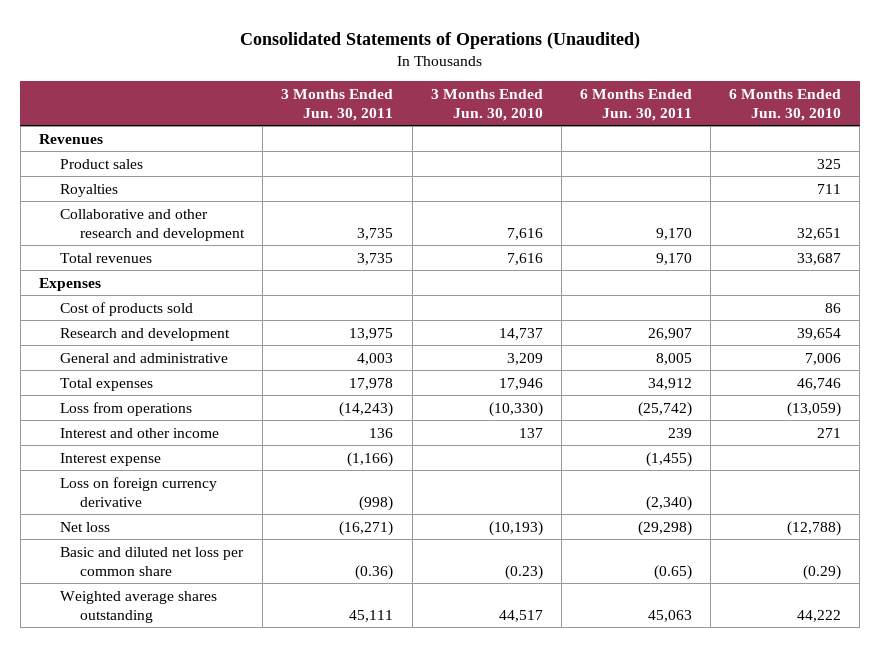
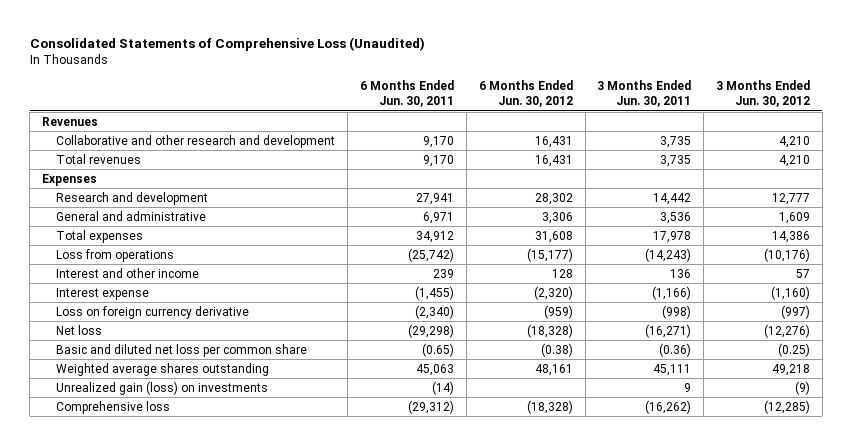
[240,31,641,49] Consolidated Statements of Operations (Unaudited) -> [29,36,425,51] Consolidated Statements of Comprehensive Loss (Unaudited)
[430,89,543,121] 3 Months Ended Jun. 30, 2010 -> none
[729,89,842,121] 6 Months Ended Jun. 30, 2010 -> none
none -> [478,79,573,108] 6 Months Ended Jun. 30, 2012
none -> [716,79,811,108] 3 Months Ended Jun. 30, 2012
[59,158,143,169] Product sales -> none
[59,183,118,197] Royalties -> none
[59,301,193,316] Cost of products sold -> none
[349,327,394,340] 13,975 -> [653,192,692,205] 14,442
[648,327,693,340] 26,907 -> [416,192,455,205] 27,941
[357,352,394,365] 4,003 -> [660,211,692,224] 3,536
[656,352,693,365] 8,005 -> [423,211,455,224] 6,971
none -> [56,380,269,395] Unrealized gain (loss) on investments
none -> [56,400,171,414] Comprehensive loss

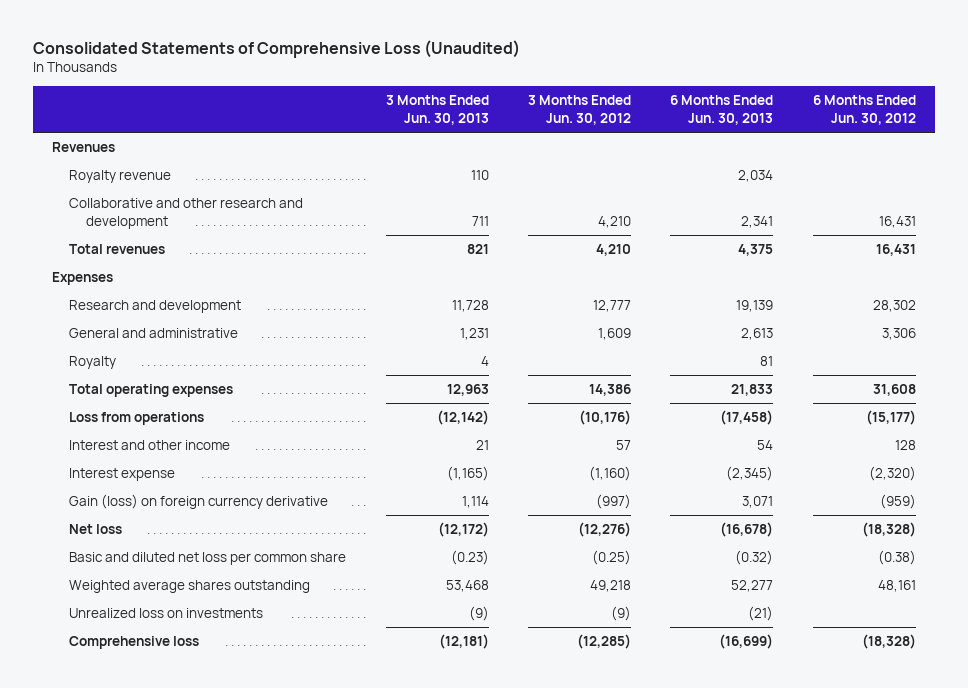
[360,79,455,108] 6 Months Ended Jun. 30, 2011 -> none
[597,79,692,108] 3 Months Ended Jun. 30, 2011 -> none
none -> [385,95,489,126] 3 Months Ended Jun. 30, 2013
none -> [670,95,774,126] 6 Months Ended Jun. 30, 2013
none -> [69,170,172,184] Royalty revenue
none -> [69,356,117,370] Royalty
[56,229,144,243] Total expenses -> [69,384,234,398] Total operating expenses
[56,305,250,319] Loss on foreign currency derivative -> [69,494,329,510] Gain (loss) on foreign currency derivative
[56,380,269,395] Unrealized gain (loss) on investments -> [69,608,264,619] Unrealized loss on investments

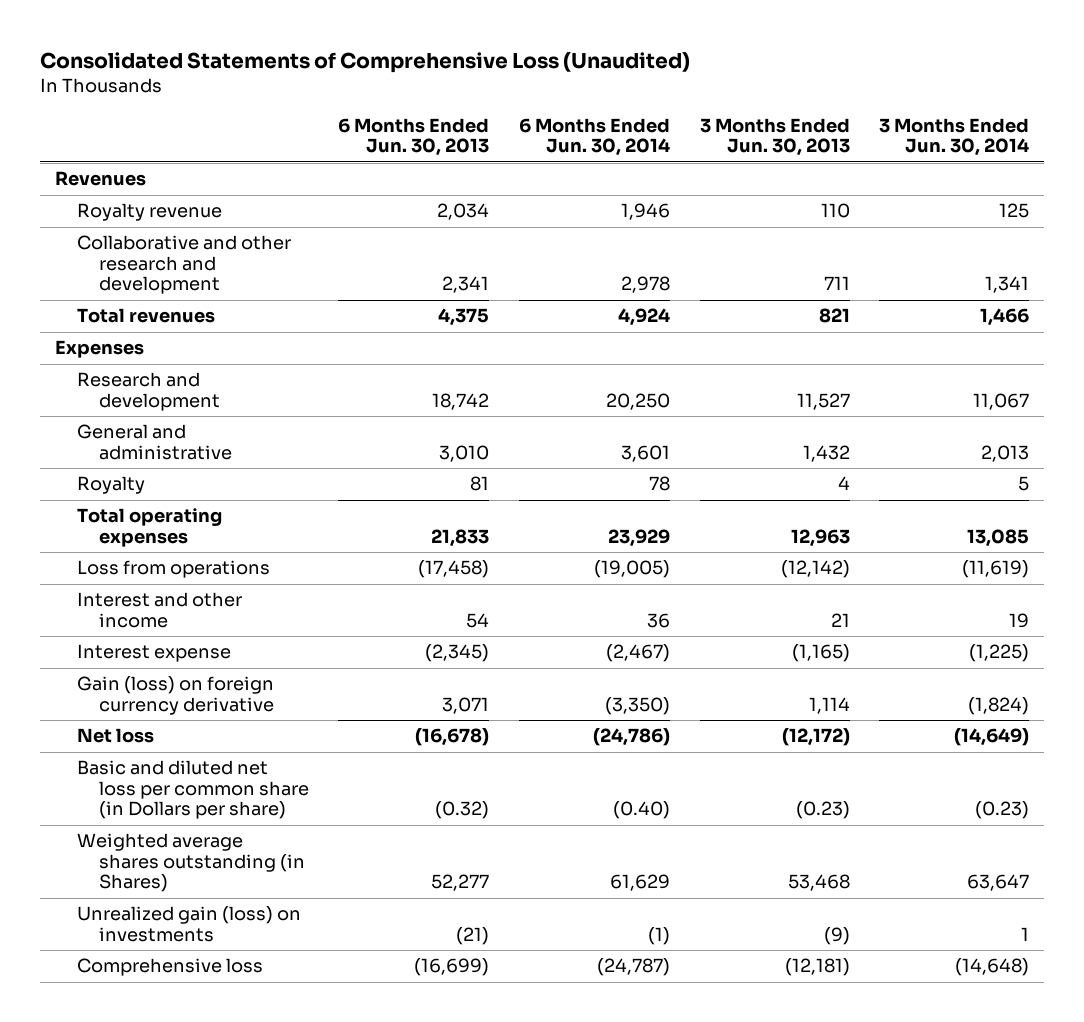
[527,95,631,126] 3 Months Ended Jun. 30, 2012 -> none
[812,95,916,126] 6 Months Ended Jun. 30, 2012 -> none
none -> [518,117,670,157] 6 Months Ended Jun. 30, 2014
none -> [879,117,1030,157] 3 Months Ended Jun. 30, 2014
[451,300,489,313] 11,728 -> [796,392,850,410] 11,527
[736,300,774,313] 19,139 -> [432,392,490,410] 18,742
[459,328,489,341] 1,231 -> [802,444,850,462] 1,432
[741,328,774,341] 2,613 -> [439,444,490,462] 3,010
[69,552,347,566] Basic and diluted net loss per common share -> [76,760,309,820] Basic and diluted net loss per common share (in Dollars per share)
[69,580,311,594] Weighted average shares outstanding -> [76,833,305,893] Weighted average shares outstanding (in Shares)
[69,608,264,619] Unrealized loss on investments -> [76,906,301,942] Unrealized gain (loss) on investments

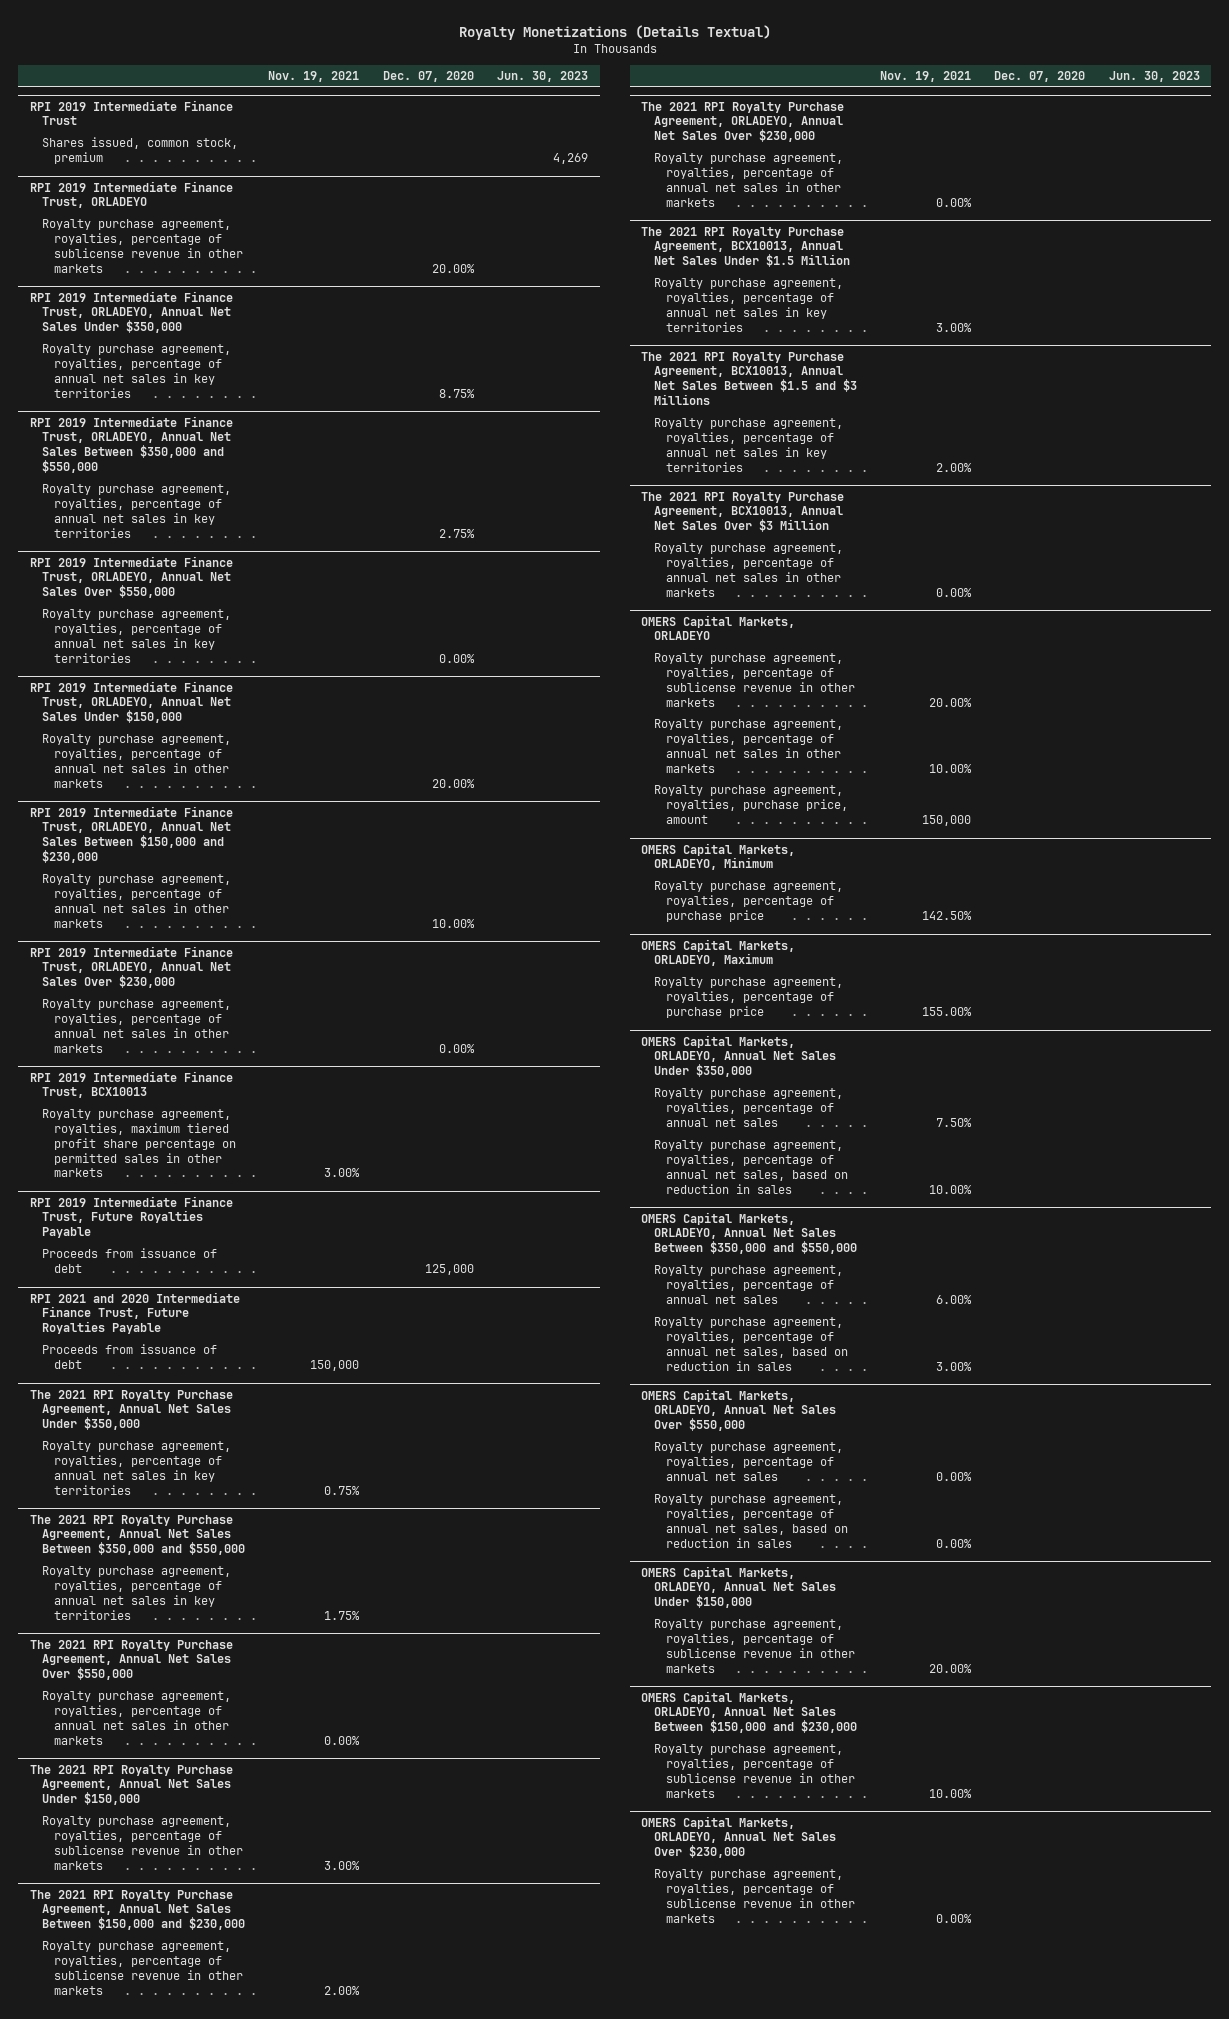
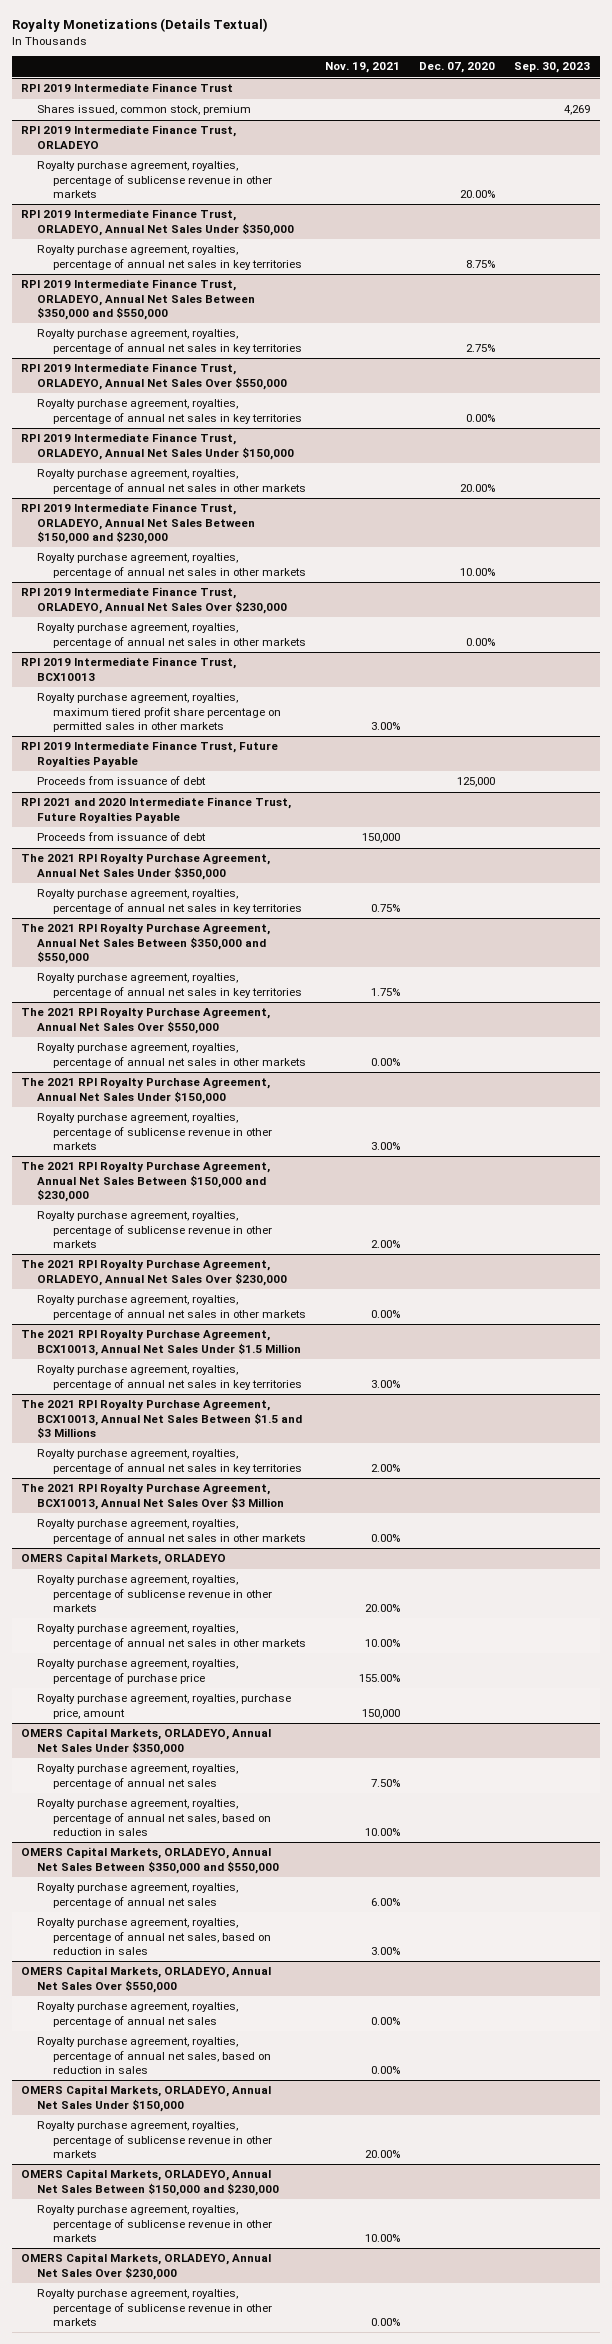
[497,71,589,83] Jun. 30, 2023 -> none
none -> [514,62,591,74] Sep. 30, 2023
[641,842,796,871] OMERS Capital Markets, ORLADEYO, Minimum -> none
[653,881,843,922] Royalty purchase agreement, royalties, percentage of purchase price -> none
[641,938,796,967] OMERS Capital Markets, ORLADEYO, Maximum -> none
[653,785,848,824] Royalty purchase agreement, royalties, purchase price, amount -> [37,1694,292,1719] Royalty purchase agreement, royalties, purchase price, amount

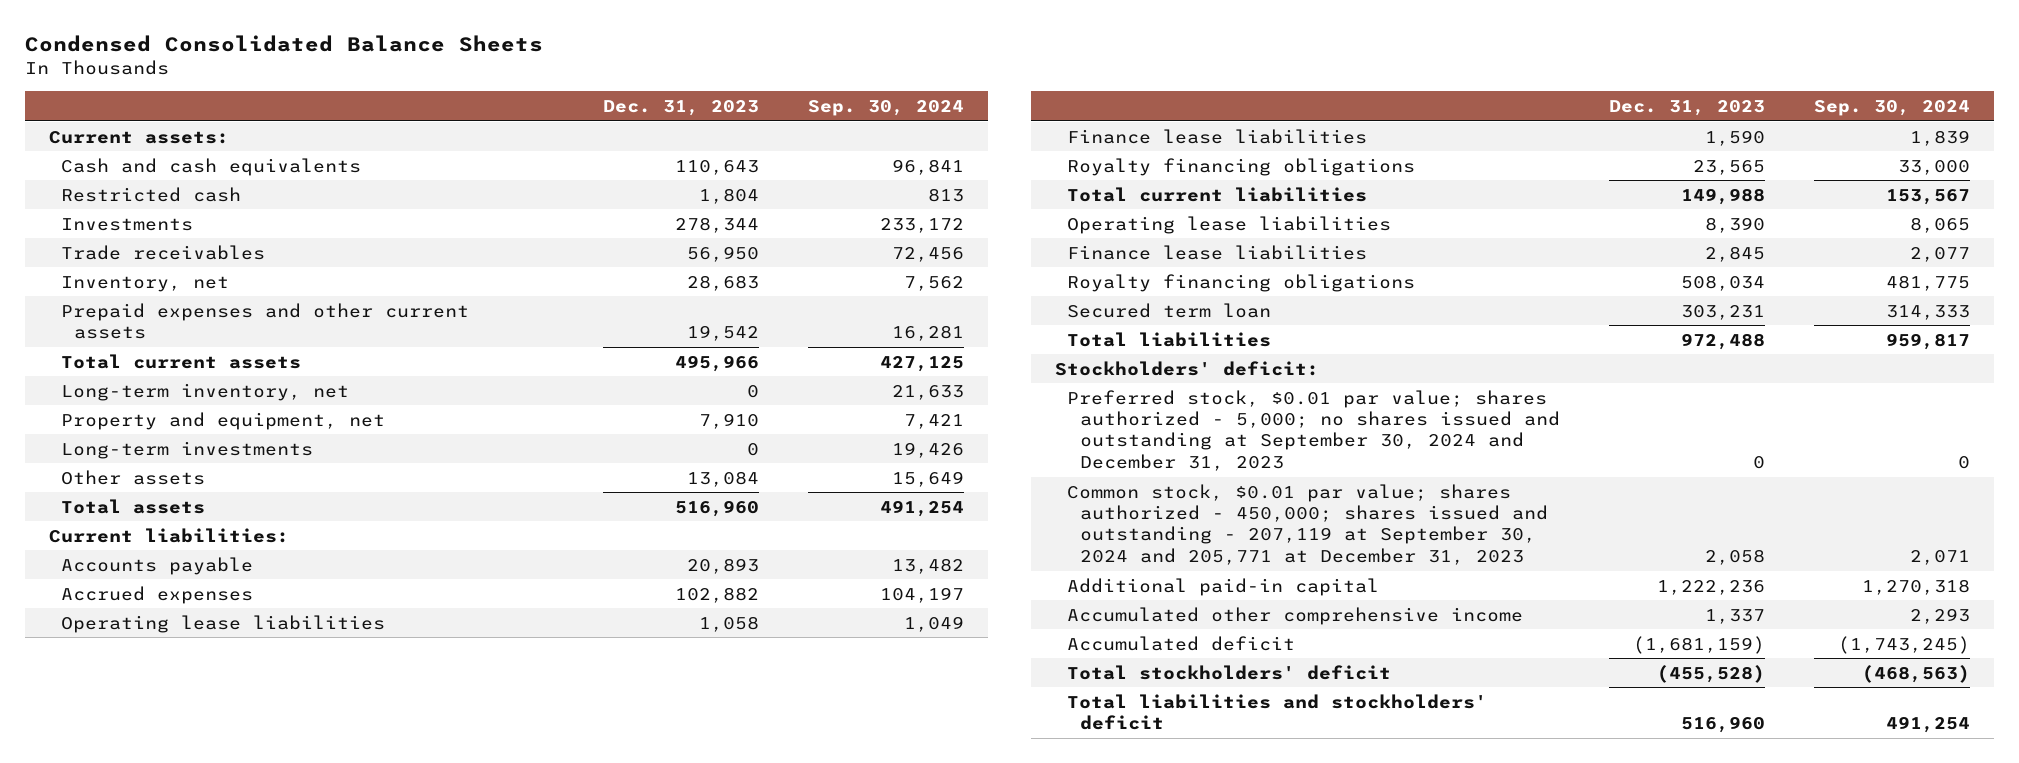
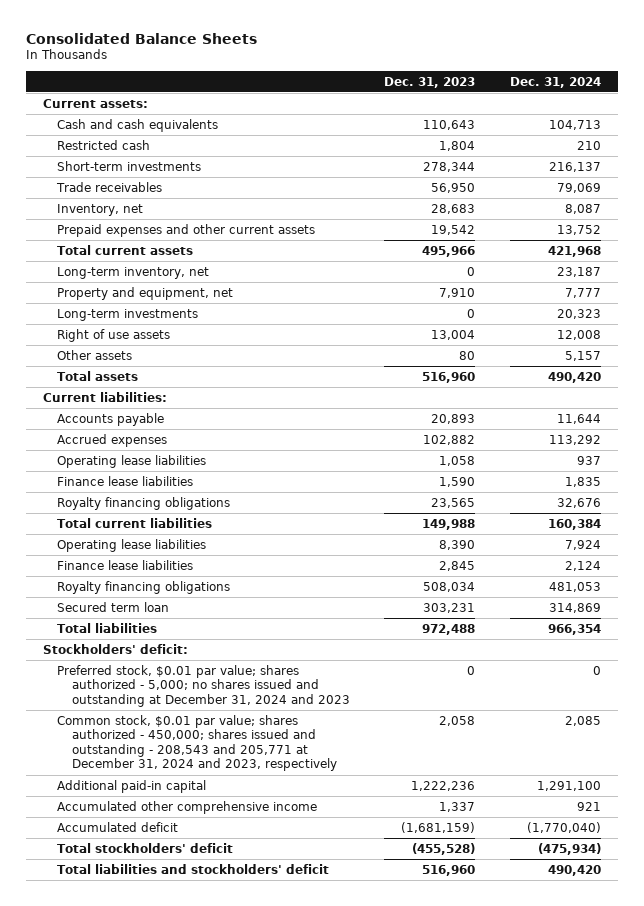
[24,35,543,53] Condensed Consolidated Balance Sheets -> [25,32,257,44] Consolidated Balance Sheets
[807,100,964,117] Sep. 30, 2024 -> none
none -> [509,76,601,88] Dec. 31, 2024
[61,217,194,231] Investments -> [57,160,202,171] Short-term investments
none -> [57,328,171,342] Right of use assets
[686,470,759,487] 13,084 -> [459,350,476,360] 80
[1067,389,1560,471] Preferred stock, $0.01 par value; shares authorized - 5,000; no shares issued and outstanding at September 30, 2024 and December 31, 2023 -> [57,664,350,707] Preferred stock, $0.01 par value; shares authorized - 5,000; no shares issued and outstanding at December 31, 2024 and 2023
[1067,483,1548,565] Common stock, $0.01 par value; shares authorized - 450,000; shares issued and outstanding - 207,119 at September 30, 2024 and 205,771 at December 31, 2023 -> [57,714,337,772] Common stock, $0.01 par value; shares authorized - 450,000; shares issued and outstanding - 208,543 and 205,771 at December 31, 2024 and 2023, respectively

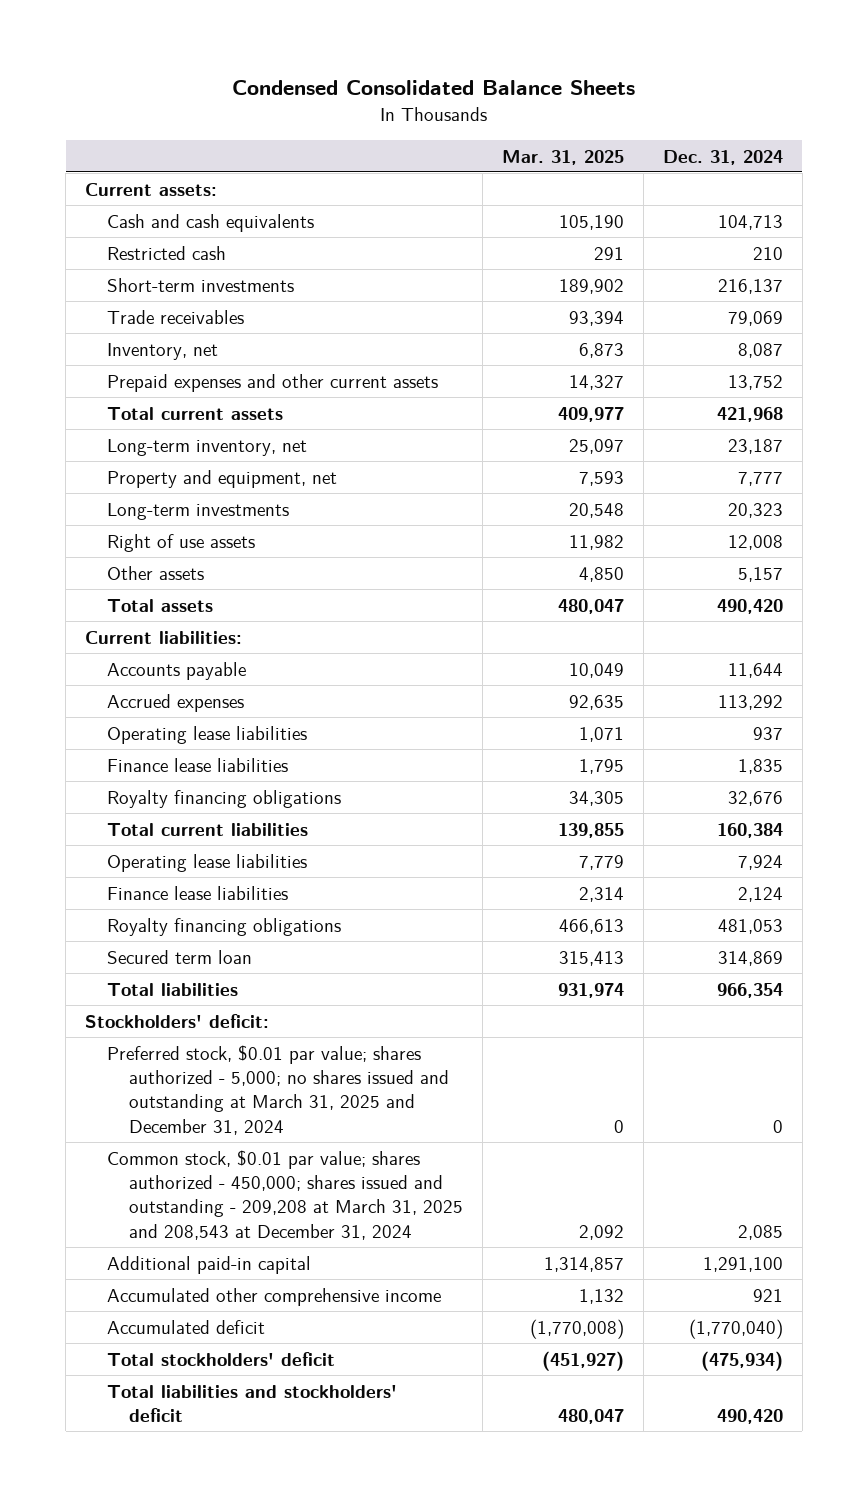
[25,32,257,44] Consolidated Balance Sheets -> [231,80,635,96] Condensed Consolidated Balance Sheets
[384,76,476,88] Dec. 31, 2023 -> none
none -> [501,149,624,165] Mar. 31, 2025
[57,664,350,707] Preferred stock, $0.01 par value; shares authorized - 5,000; no shares issued and outstanding at December 31, 2024 and 2023 -> [106,1044,449,1135] Preferred stock, $0.01 par value; shares authorized - 5,000; no shares issued and outstanding at March 31, 2025 and December 31, 2024
[57,714,337,772] Common stock, $0.01 par value; shares authorized - 450,000; shares issued and outstanding - 208,543 and 205,771 at December 31, 2024 and 2023, respectively -> [106,1149,463,1240] Common stock, $0.01 par value; shares authorized - 450,000; shares issued and outstanding - 209,208 at March 31, 2025 and 208,543 at December 31, 2024

